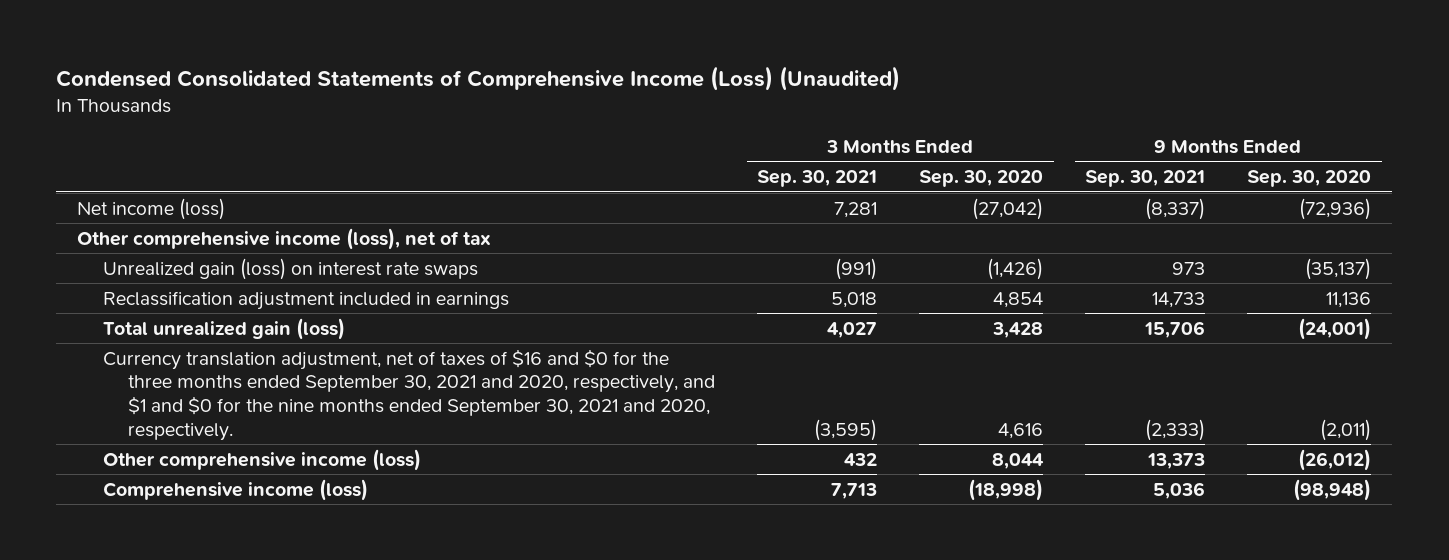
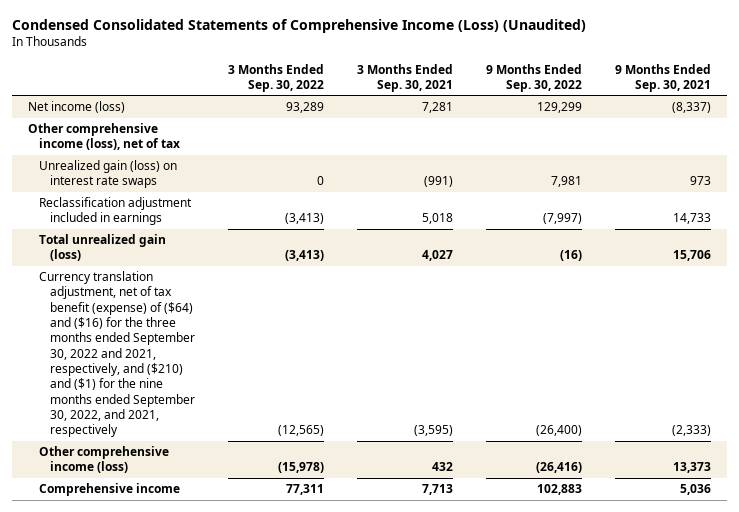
[919,170,1044,188] Sep. 30, 2020 -> none
[1247,170,1372,188] Sep. 30, 2020 -> none
none -> [227,63,324,92] 3 Months Ended Sep. 30, 2022
none -> [485,63,582,92] 9 Months Ended Sep. 30, 2022
[102,348,716,441] Currency translation adjustment, net of taxes of $16 and $0 for the three months ended September 30, 2021 and 2020, respectively, and $1 and $0 for the nine months ended September 30, 2021 and 2020, respectively. -> [38,271,195,438] Currency translation adjustment, net of tax benefit (expense) of ($64) and ($16) for the three months ended September 30, 2022 and 2021, respectively, and ($210) and ($1) for the nine months ended September 30, 2022, and 2021, respectively
[102,478,368,501] Comprehensive income (loss) -> [38,483,180,497] Comprehensive income

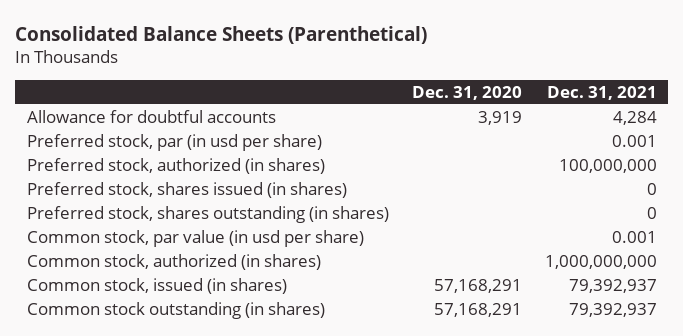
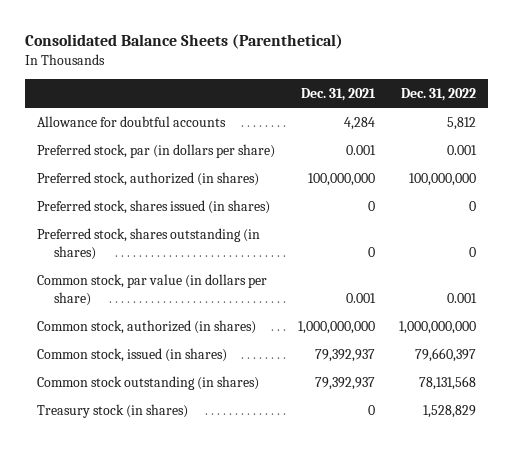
[411,85,522,100] Dec. 31, 2020 -> none
none -> [401,87,477,101] Dec. 31, 2022
[26,133,322,151] Preferred stock, par (in usd per share) -> [36,143,275,158] Preferred stock, par (in dollars per share)
[26,229,364,247] Common stock, par value (in usd per share) -> [36,273,267,306] Common stock, par value (in dollars per share)
none -> [36,403,188,418] Treasury stock (in shares)

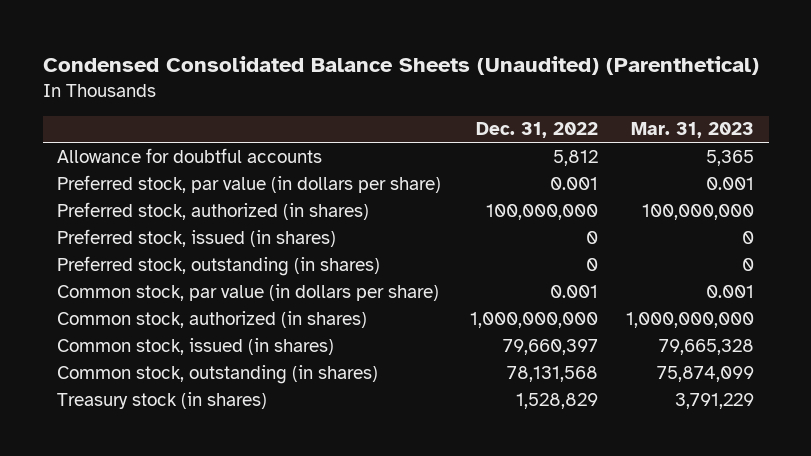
[24,34,343,50] Consolidated Balance Sheets (Parenthetical) -> [42,55,759,75] Condensed Consolidated Balance Sheets (Unaudited) (Parenthetical)
[301,87,377,101] Dec. 31, 2021 -> none
none -> [631,122,755,139] Mar. 31, 2023
[36,143,275,158] Preferred stock, par (in dollars per share) -> [56,174,441,193] Preferred stock, par value (in dollars per share)
[36,199,270,214] Preferred stock, shares issued (in shares) -> [56,228,336,247] Preferred stock, issued (in shares)
[36,227,260,260] Preferred stock, shares outstanding (in shares) -> [56,255,380,276] Preferred stock, outstanding (in shares)
[36,375,259,390] Common stock outstanding (in shares) -> [56,364,378,384] Common stock, outstanding (in shares)

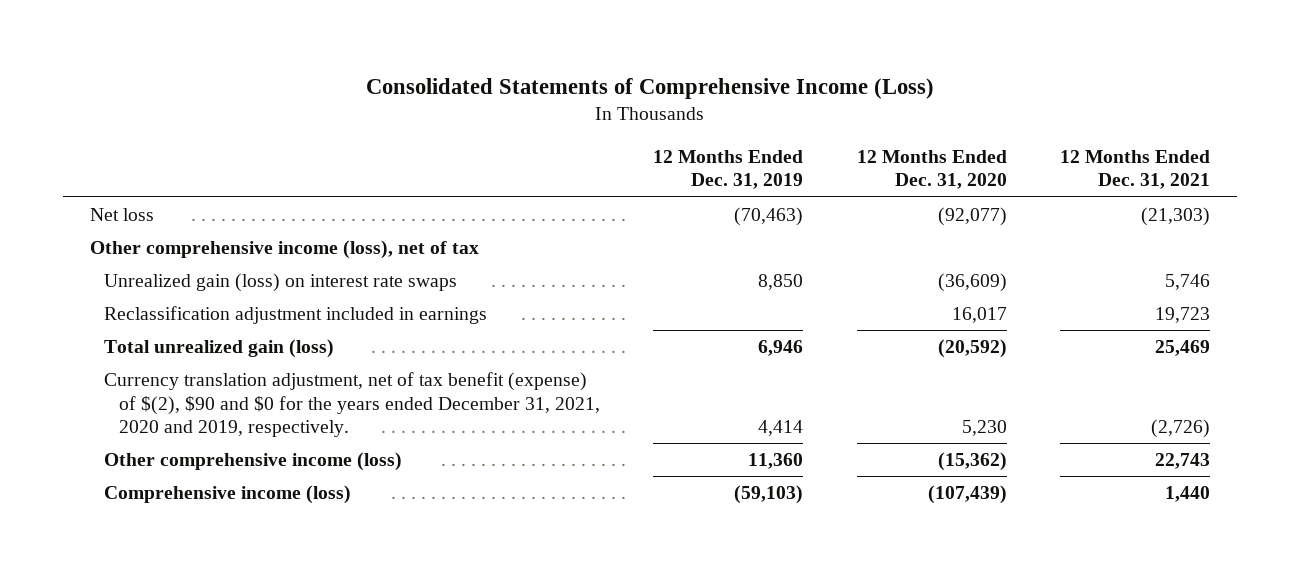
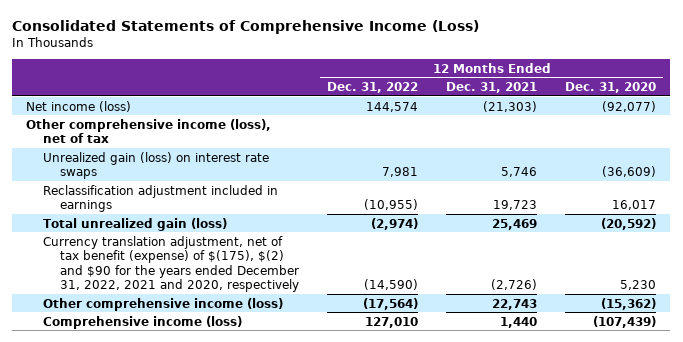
[653,149,804,190] 12 Months Ended Dec. 31, 2019 -> none
none -> [327,81,419,93] Dec. 31, 2022
[90,207,155,221] Net loss -> [26,100,132,112] Net income (loss)
[104,371,600,438] Currency translation adjustment, net of tax benefit (expense) of $(2), $90 and $0 for the years ended December 31, 2021, 2020 and 2019, respectively. -> [43,235,300,293] Currency translation adjustment, net of tax benefit (expense) of $(175), $(2) and $90 for the years ended December 31, 2022, 2021 and 2020, respectively

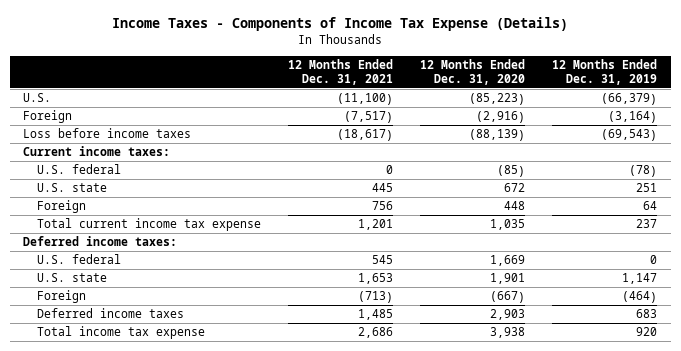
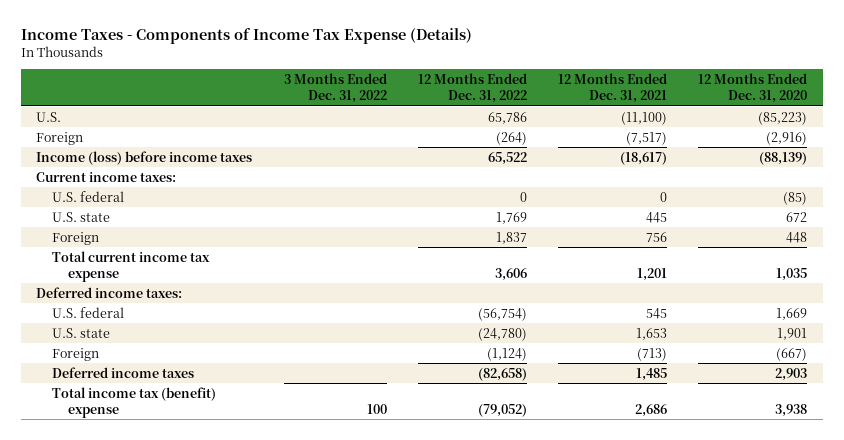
[552,58,658,85] 12 Months Ended Dec. 31, 2019 -> none
none -> [283,73,387,104] 3 Months Ended Dec. 31, 2022
none -> [417,73,527,104] 12 Months Ended Dec. 31, 2022
[23,128,192,139] Loss before income taxes -> [36,150,253,165] Income (loss) before income taxes
[37,326,206,340] Total income tax expense -> [51,386,216,418] Total income tax (benefit) expense

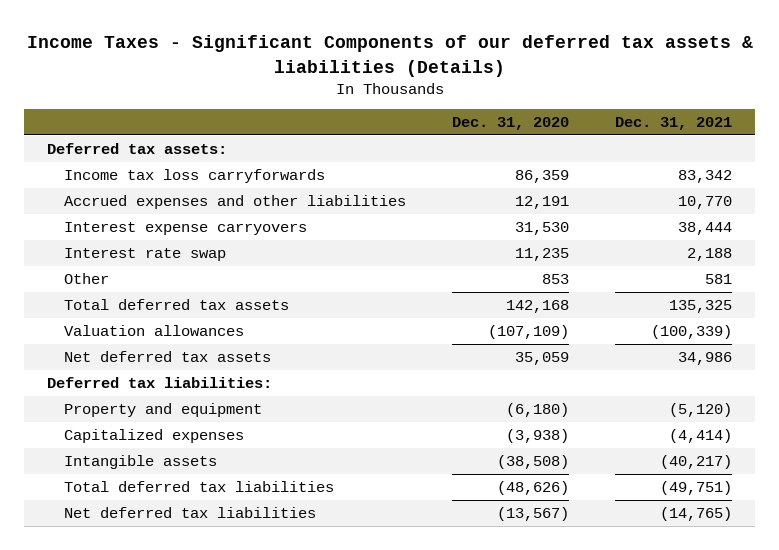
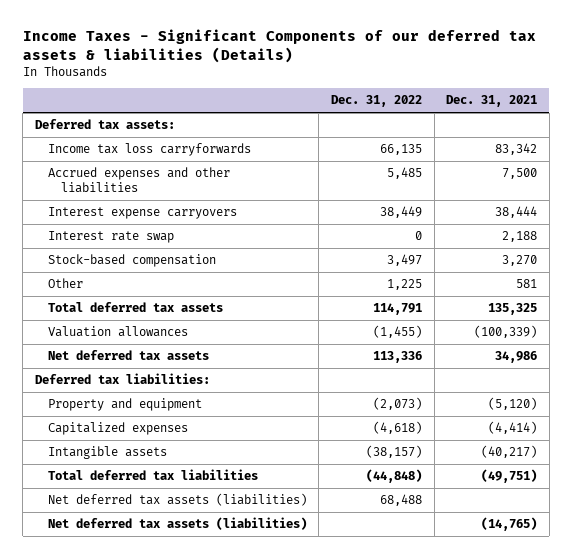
[452,117,570,131] Dec. 31, 2020 -> none
none -> [330,95,422,108] Dec. 31, 2022
[678,195,733,209] 10,770 -> [502,168,538,180] 7,500
none -> [47,254,216,268] Stock-based compensation
none -> [47,493,307,507] Net deferred tax assets (liabilities)
[64,506,317,518] Net deferred tax liabilities -> [47,517,307,531] Net deferred tax assets (liabilities)

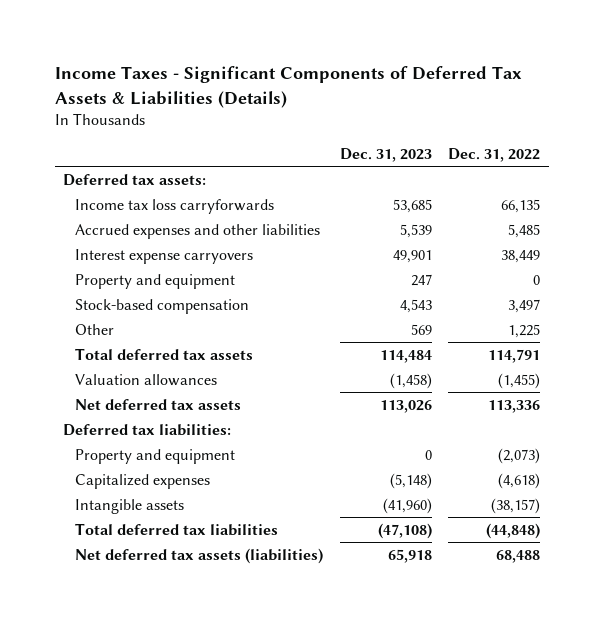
[22,29,536,64] Income Taxes - Significant Components of our deferred tax assets & liabilities (Details) -> [54,66,522,108] Income Taxes - Significant Components of Deferred Tax Assets & Liabilities (Details)
[446,95,538,108] Dec. 31, 2021 -> none
none -> [339,147,432,162] Dec. 31, 2023
[47,231,174,244] Interest rate swap -> none
none -> [74,273,235,289] Property and equipment
[47,517,307,531] Net deferred tax assets (liabilities) -> none

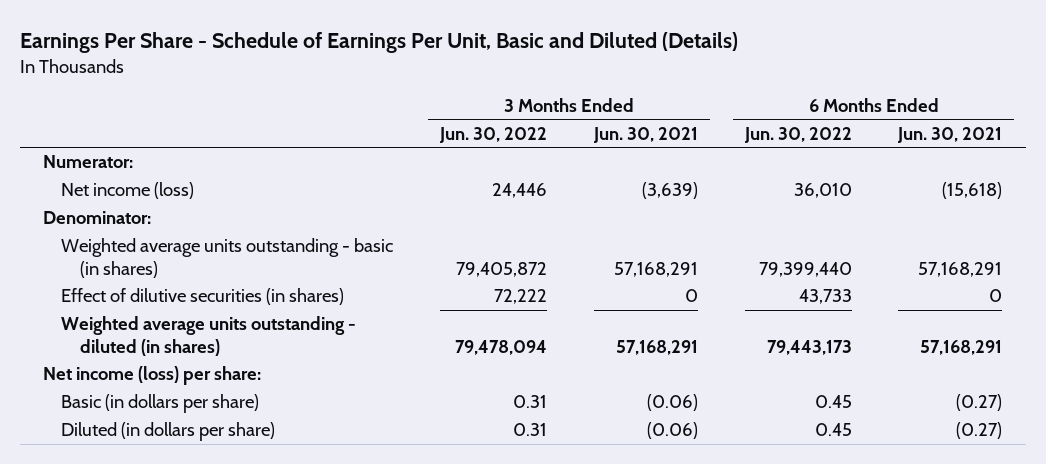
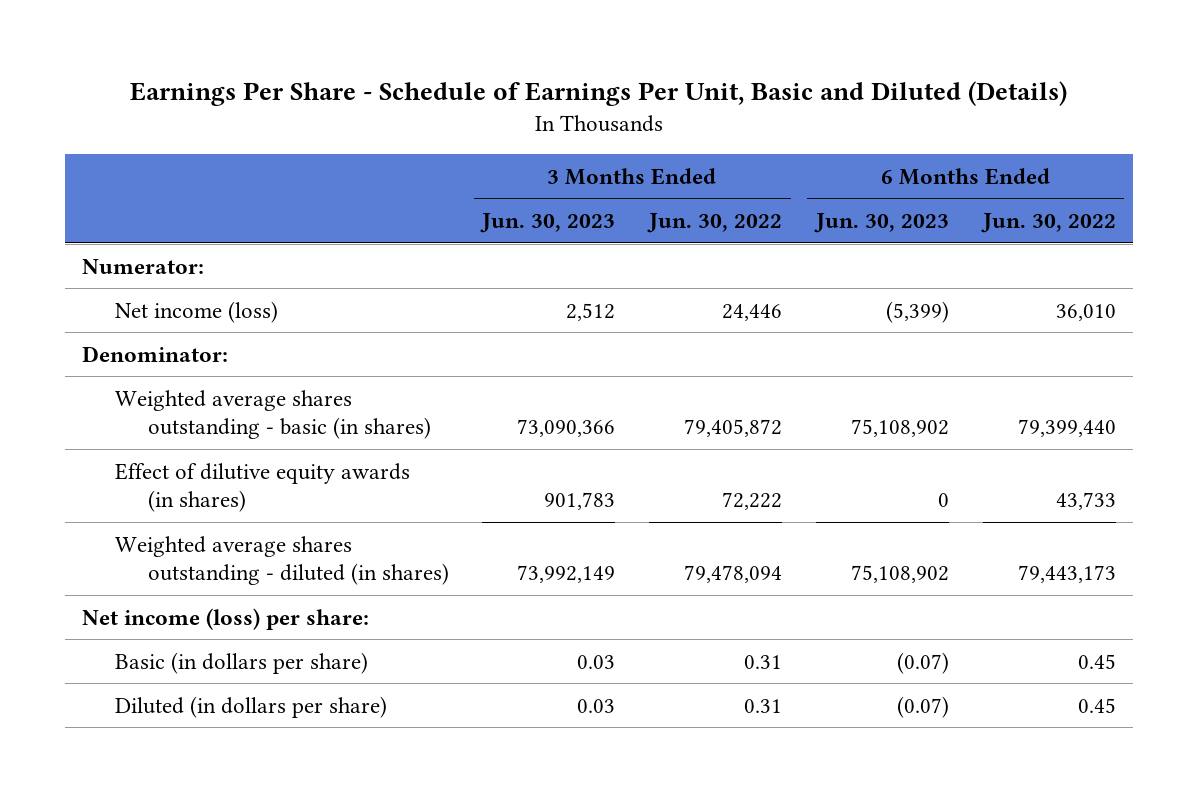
[592,126,698,143] Jun. 30, 2021 -> none
[897,126,1003,143] Jun. 30, 2021 -> none
none -> [480,213,616,234] Jun. 30, 2023
none -> [813,213,949,234] Jun. 30, 2023
[61,238,394,279] Weighted average units outstanding - basic (in shares) -> [114,389,431,440] Weighted average shares outstanding - basic (in shares)
[61,288,345,306] Effect of dilutive securities (in shares) -> [114,462,410,513] Effect of dilutive equity awards (in shares)
[61,316,357,357] Weighted average units outstanding - diluted (in shares) -> [114,535,449,586] Weighted average shares outstanding - diluted (in shares)

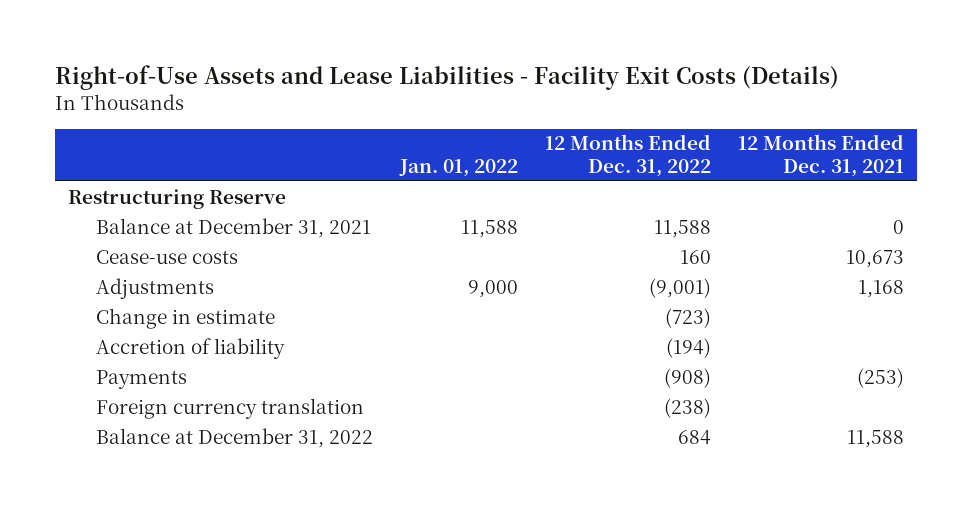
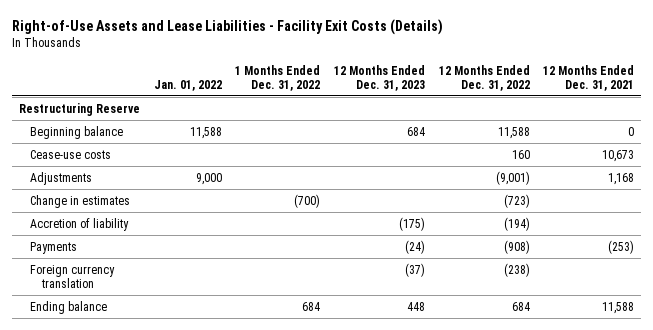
none -> [235,64,321,91] 1 Months Ended Dec. 31, 2022
none -> [333,64,425,91] 12 Months Ended Dec. 31, 2023
[96,217,372,238] Balance at December 31, 2021 -> [30,125,124,139] Beginning balance
[96,307,276,329] Change in estimate -> [30,194,131,208] Change in estimates
[96,427,374,448] Balance at December 31, 2022 -> [30,300,108,314] Ending balance

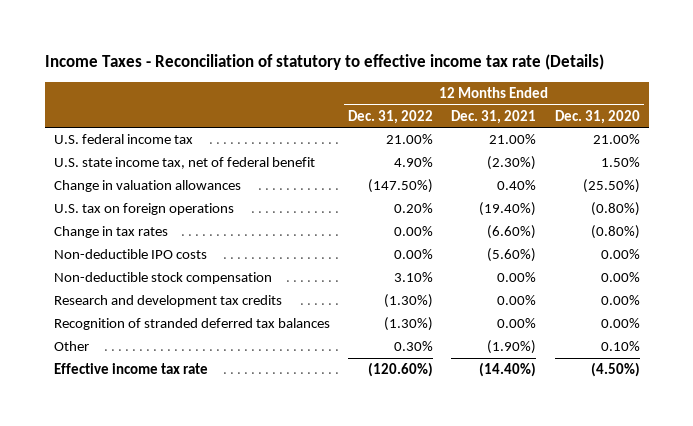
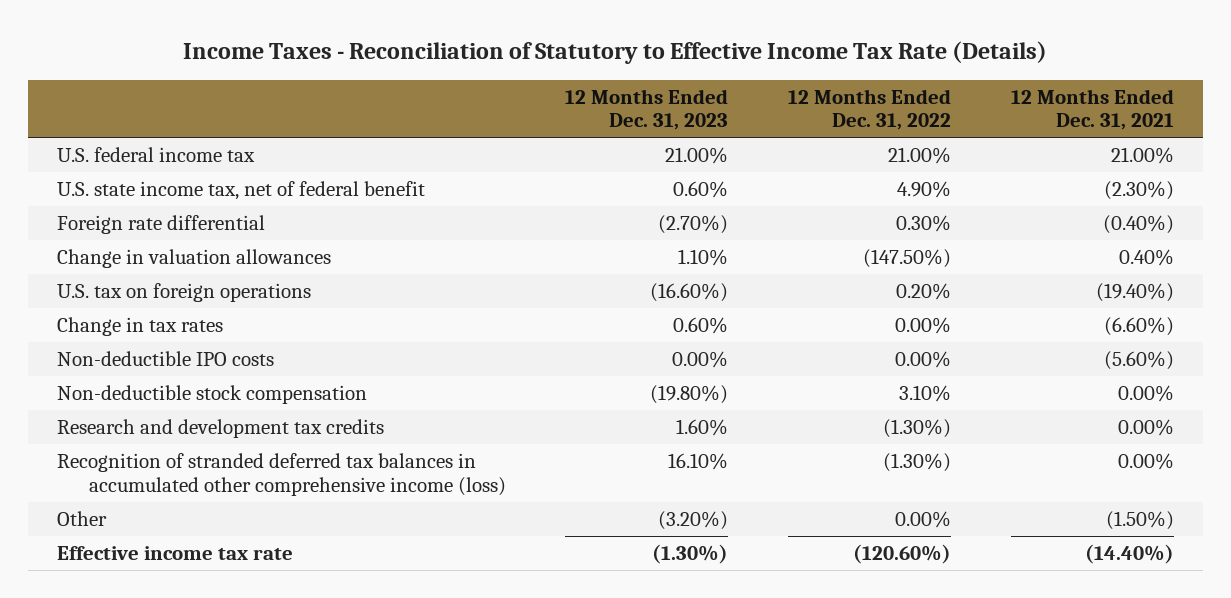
[44,54,604,71] Income Taxes - Reconciliation of statutory to effective income tax rate (Details) -> [183,41,1048,65] Income Taxes - Reconciliation of Statutory to Effective Income Tax Rate (Details)
[554,109,640,124] Dec. 31, 2020 -> none
none -> [565,88,729,131] 12 Months Ended Dec. 31, 2023
none -> [57,215,266,235] Foreign rate differential
[53,318,330,331] Recognition of stranded deferred tax balances -> [57,453,506,496] Recognition of stranded deferred tax balances in accumulated other comprehensive income (loss)
[394,341,434,352] 0.30% -> [895,511,952,529] 0.00%
[487,340,537,355] (1.90%) -> [1105,511,1174,531] (1.50%)

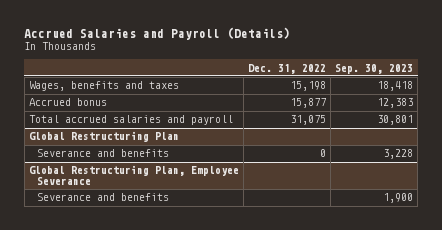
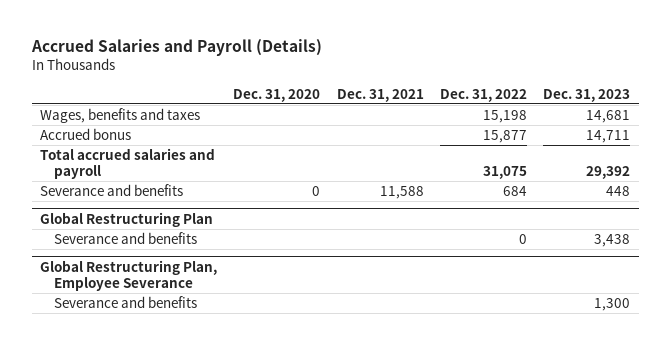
[335,63,414,74] Sep. 30, 2023 -> none
none -> [233,88,321,102] Dec. 31, 2020
none -> [336,88,424,102] Dec. 31, 2021
none -> [543,88,631,102] Dec. 31, 2023
none -> [39,183,183,196] Severance and benefits

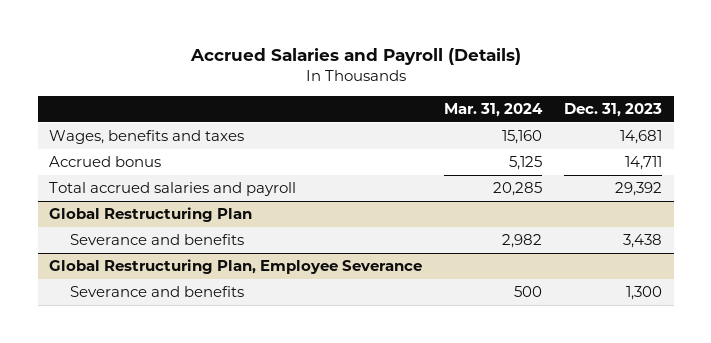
[233,88,321,102] Dec. 31, 2020 -> none
[336,88,424,102] Dec. 31, 2021 -> none
[439,88,527,102] Dec. 31, 2022 -> none
none -> [444,103,544,118] Mar. 31, 2024
[39,183,183,196] Severance and benefits -> none

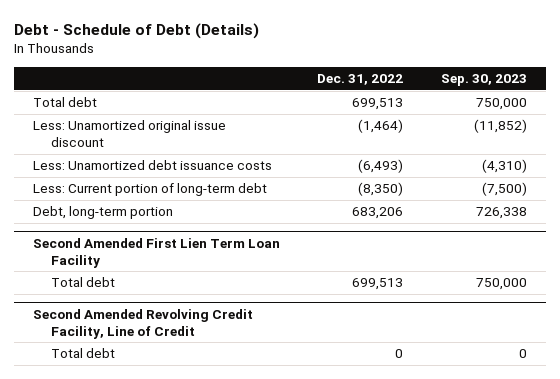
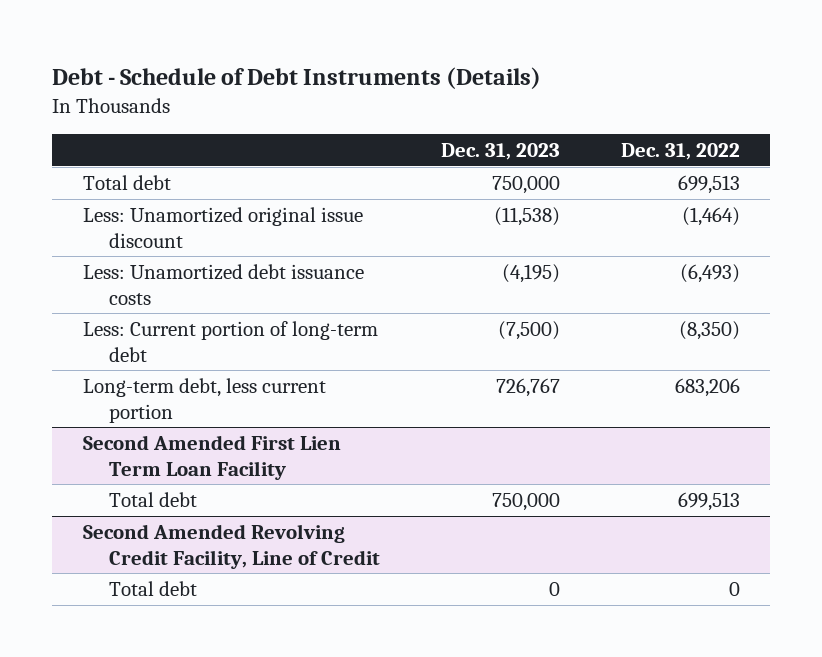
[14,23,260,40] Debt - Schedule of Debt (Details) -> [52,66,542,89] Debt - Schedule of Debt Instruments (Details)
[440,74,527,87] Sep. 30, 2023 -> none
none -> [441,143,561,161] Dec. 31, 2023
[33,206,174,220] Debt, long-term portion -> [82,377,326,423] Long-term debt, less current portion

